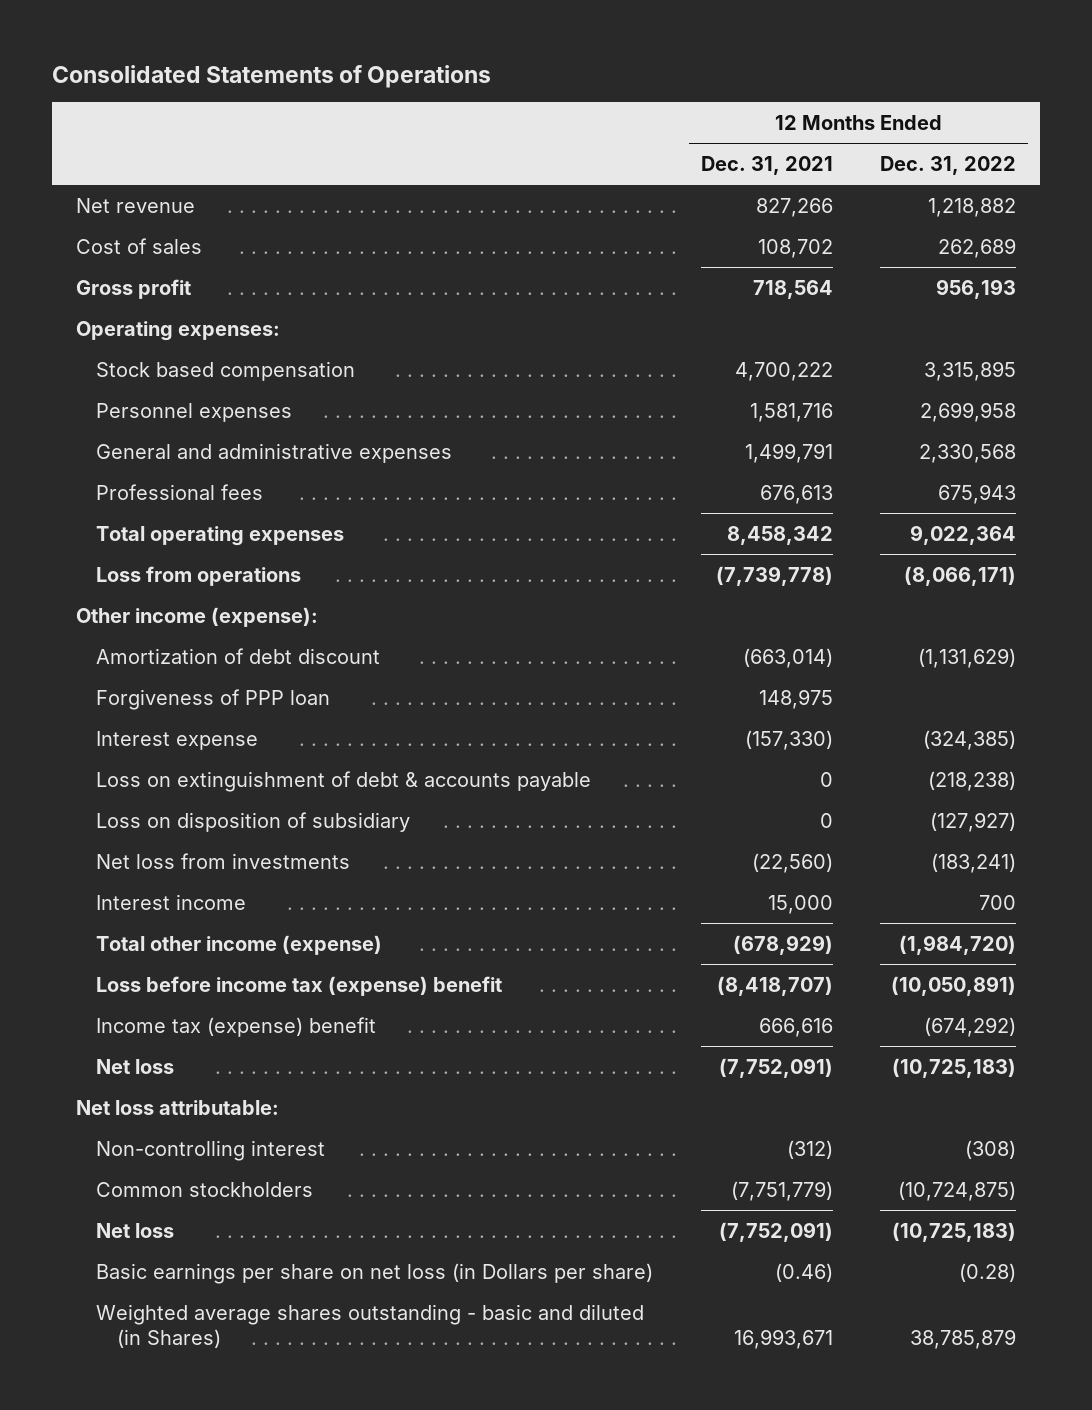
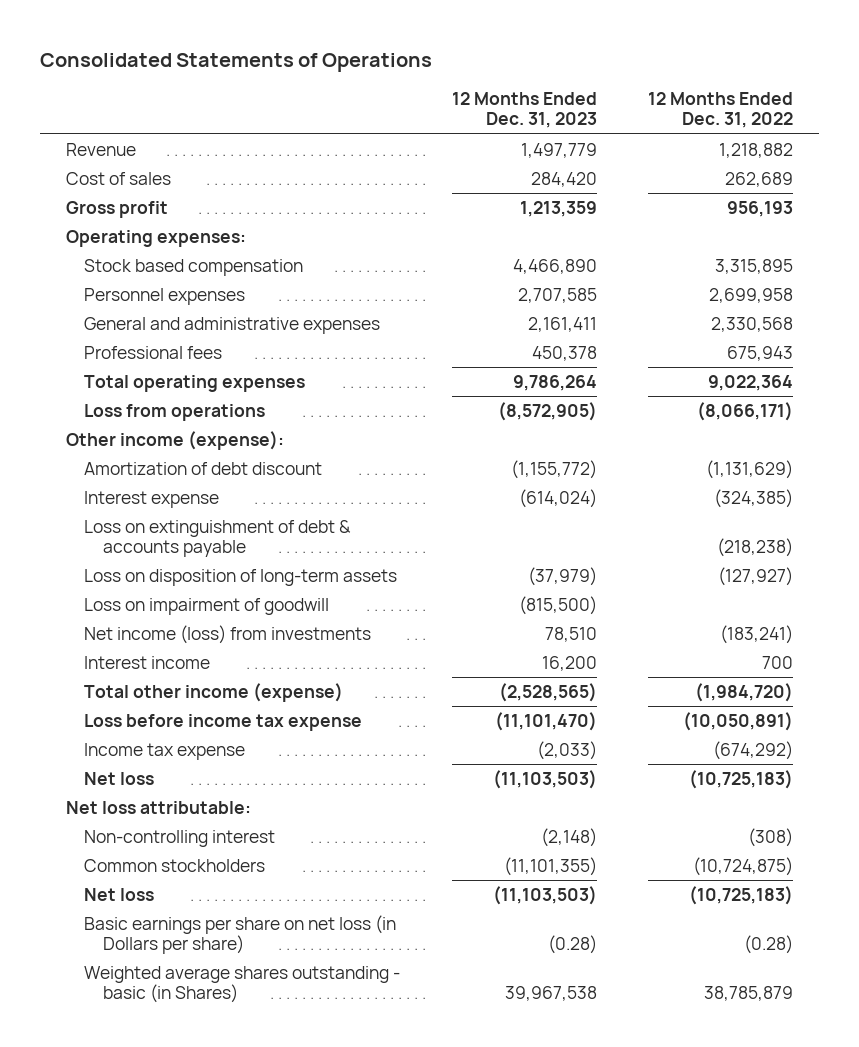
[700,155,833,175] Dec. 31, 2021 -> none
none -> [451,92,597,129] 12 Months Ended Dec. 31, 2023
[75,197,195,213] Net revenue -> [65,143,136,157] Revenue
[96,688,331,710] Forgiveness of PPP loan -> none
[96,811,411,832] Loss on disposition of subsidiary -> [84,569,398,587] Loss on disposition of long-term assets
none -> [84,598,330,616] Loss on impairment of goodwill
[96,852,351,869] Net loss from investments -> [84,625,372,645] Net income (loss) from investments
[96,975,503,996] Loss before income tax (expense) benefit -> [84,714,363,732] Loss before income tax expense
[96,1016,377,1037] Income tax (expense) benefit -> [84,743,246,761] Income tax expense
[96,1303,645,1348] Weighted average shares outstanding - basic and diluted (in Shares) -> [84,966,401,1004] Weighted average shares outstanding - basic (in Shares)

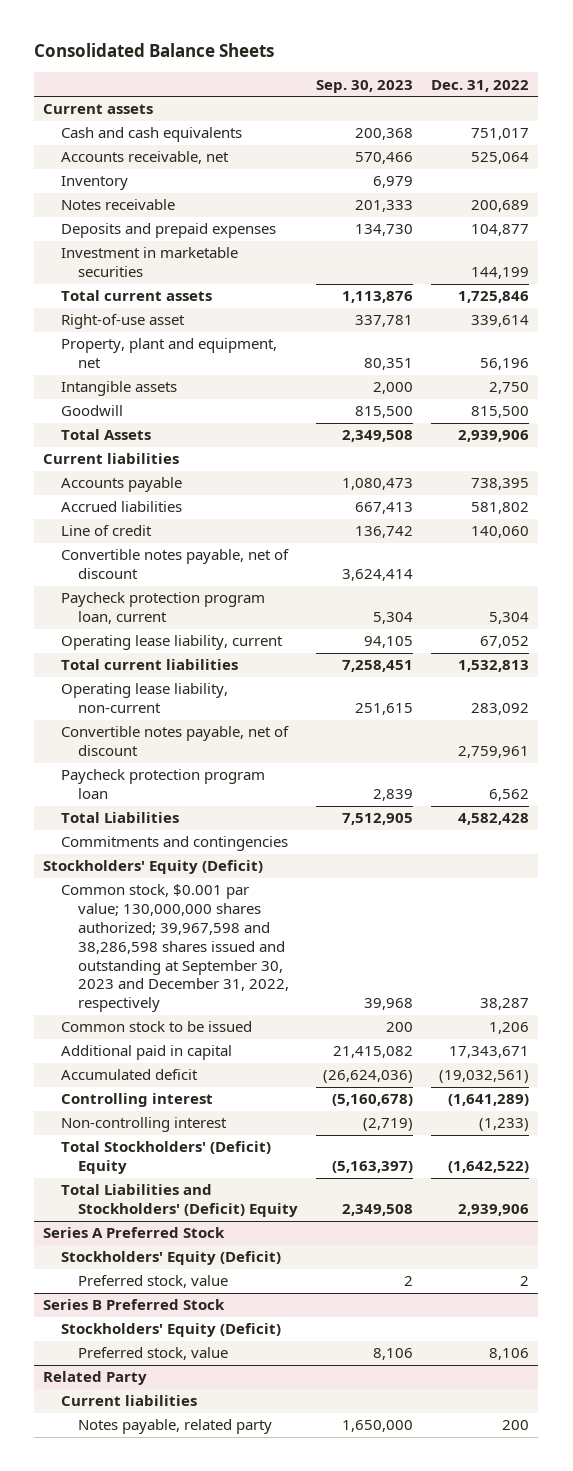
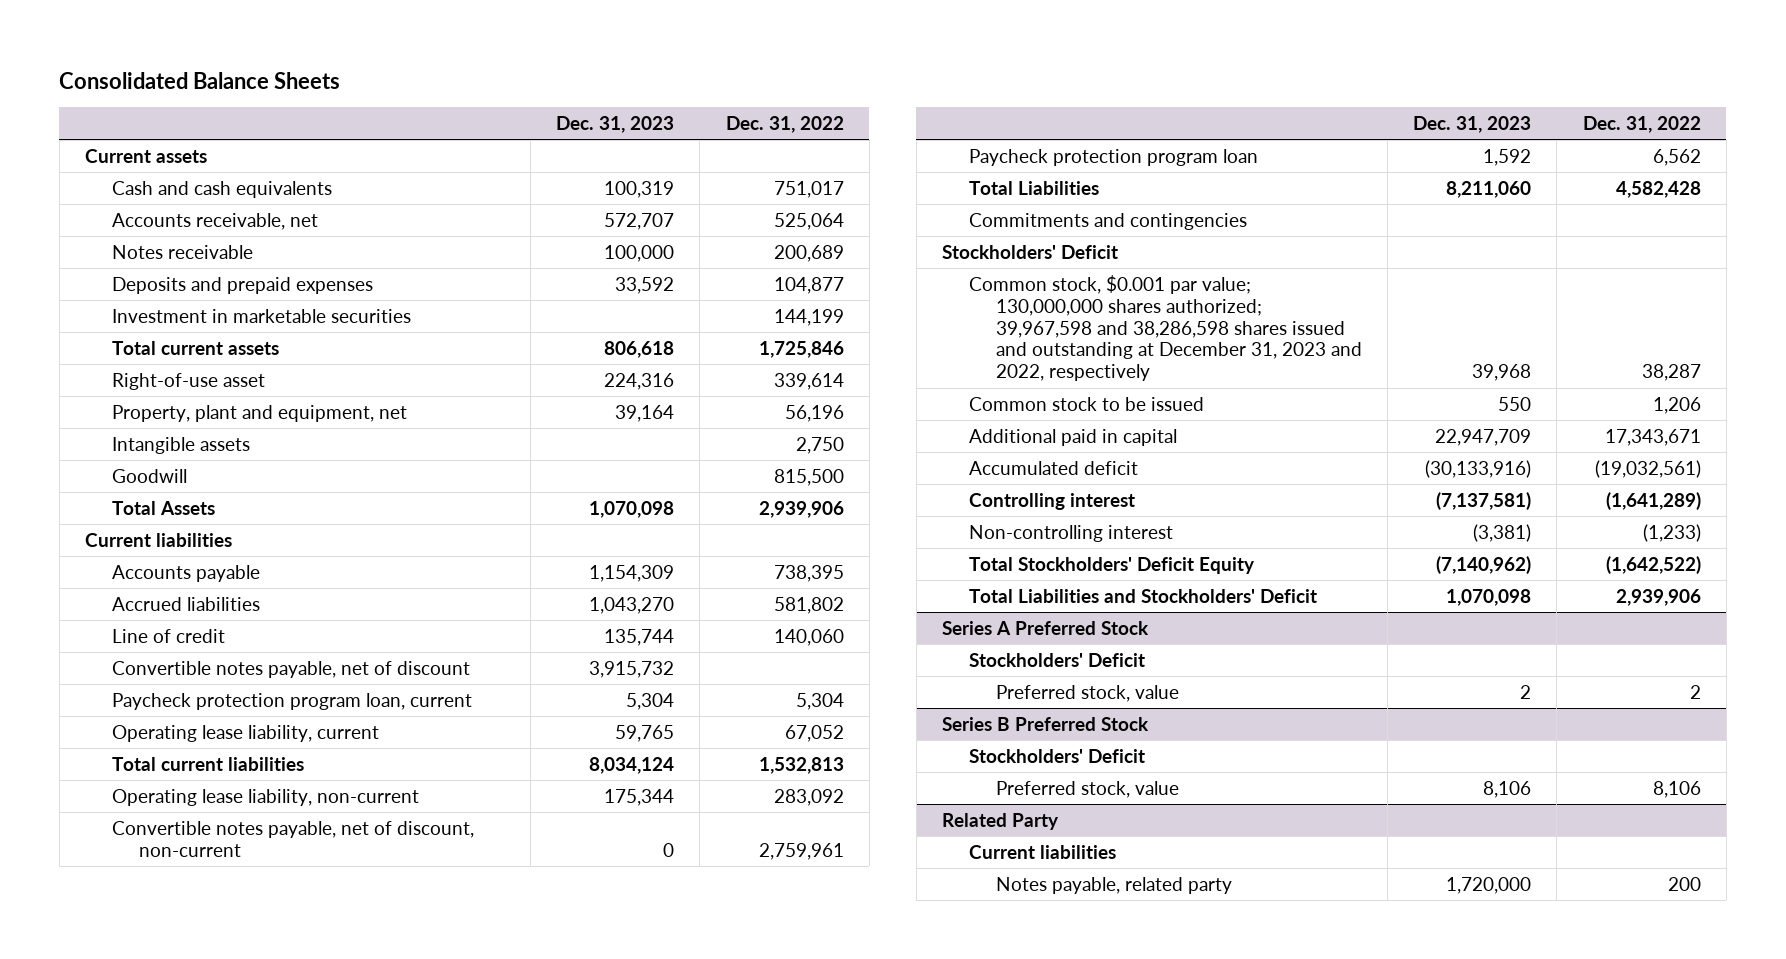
[316,79,414,93] Sep. 30, 2023 -> none
none -> [556,115,675,133] Dec. 31, 2023
[60,176,128,191] Inventory -> none
[60,726,289,757] Convertible notes payable, net of discount -> [111,820,474,857] Convertible notes payable, net of discount, non-current
[43,860,264,875] Stockholders' Equity (Deficit) -> [942,244,1119,259] Stockholders' Deficit
[60,884,289,1013] Common stock, $0.001 par value; 130,000,000 shares authorized; 39,967,598 and 38,286,598 shares issued and outstanding at September 30, 2023 and December 31, 2022, respectively -> [968,274,1362,382] Common stock, $0.001 par value; 130,000,000 shares authorized; 39,967,598 and 38,286,598 shares issued and outstanding at December 31, 2023 and 2022, respectively
[60,1141,271,1175] Total Stockholders' (Deficit) Equity -> [968,556,1255,574] Total Stockholders' Deficit Equity
[60,1184,298,1218] Total Liabilities and Stockholders' (Deficit) Equity -> [968,588,1317,603] Total Liabilities and Stockholders' Deficit
[60,1251,281,1266] Stockholders' Equity (Deficit) -> [968,652,1145,667] Stockholders' Deficit
[60,1323,281,1338] Stockholders' Equity (Deficit) -> [968,748,1145,763] Stockholders' Deficit

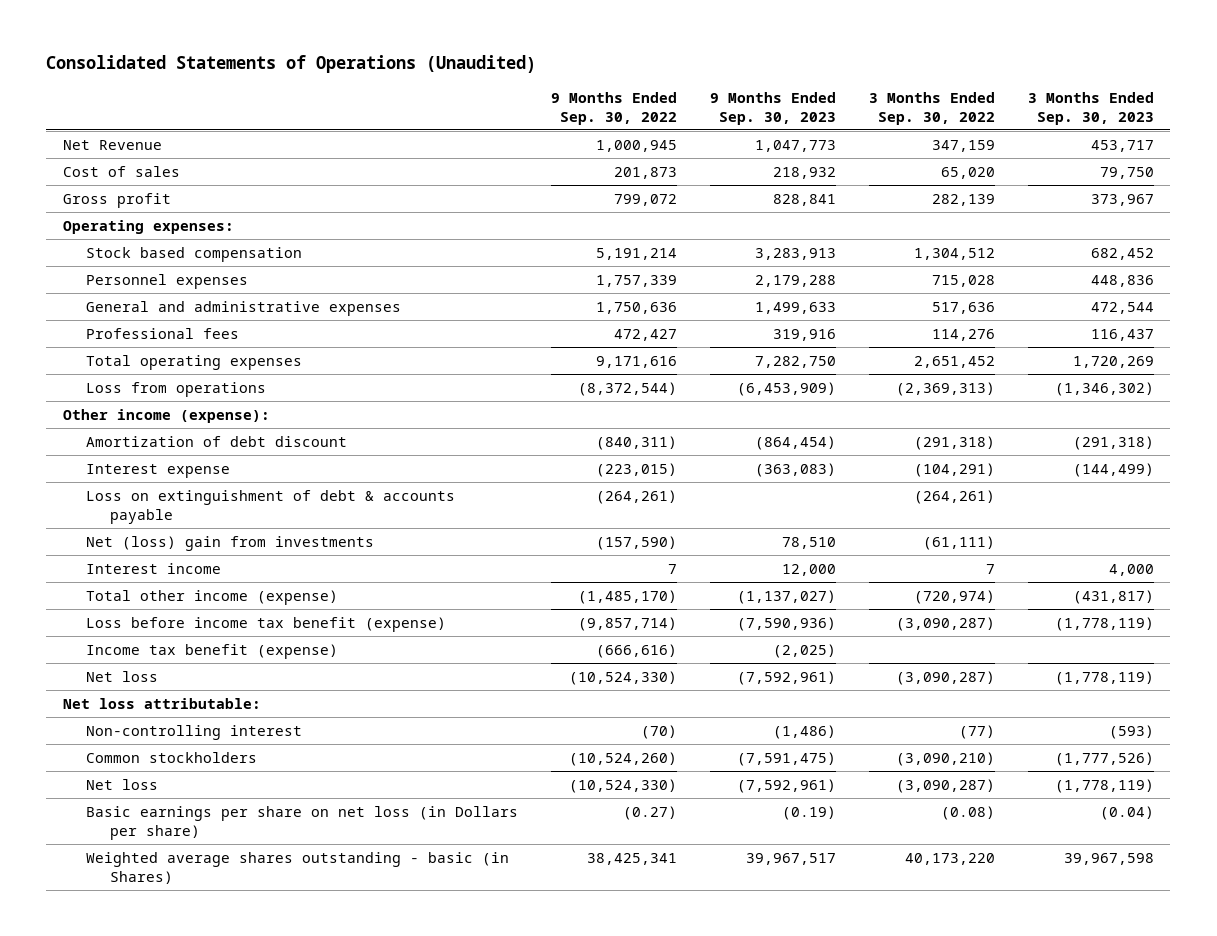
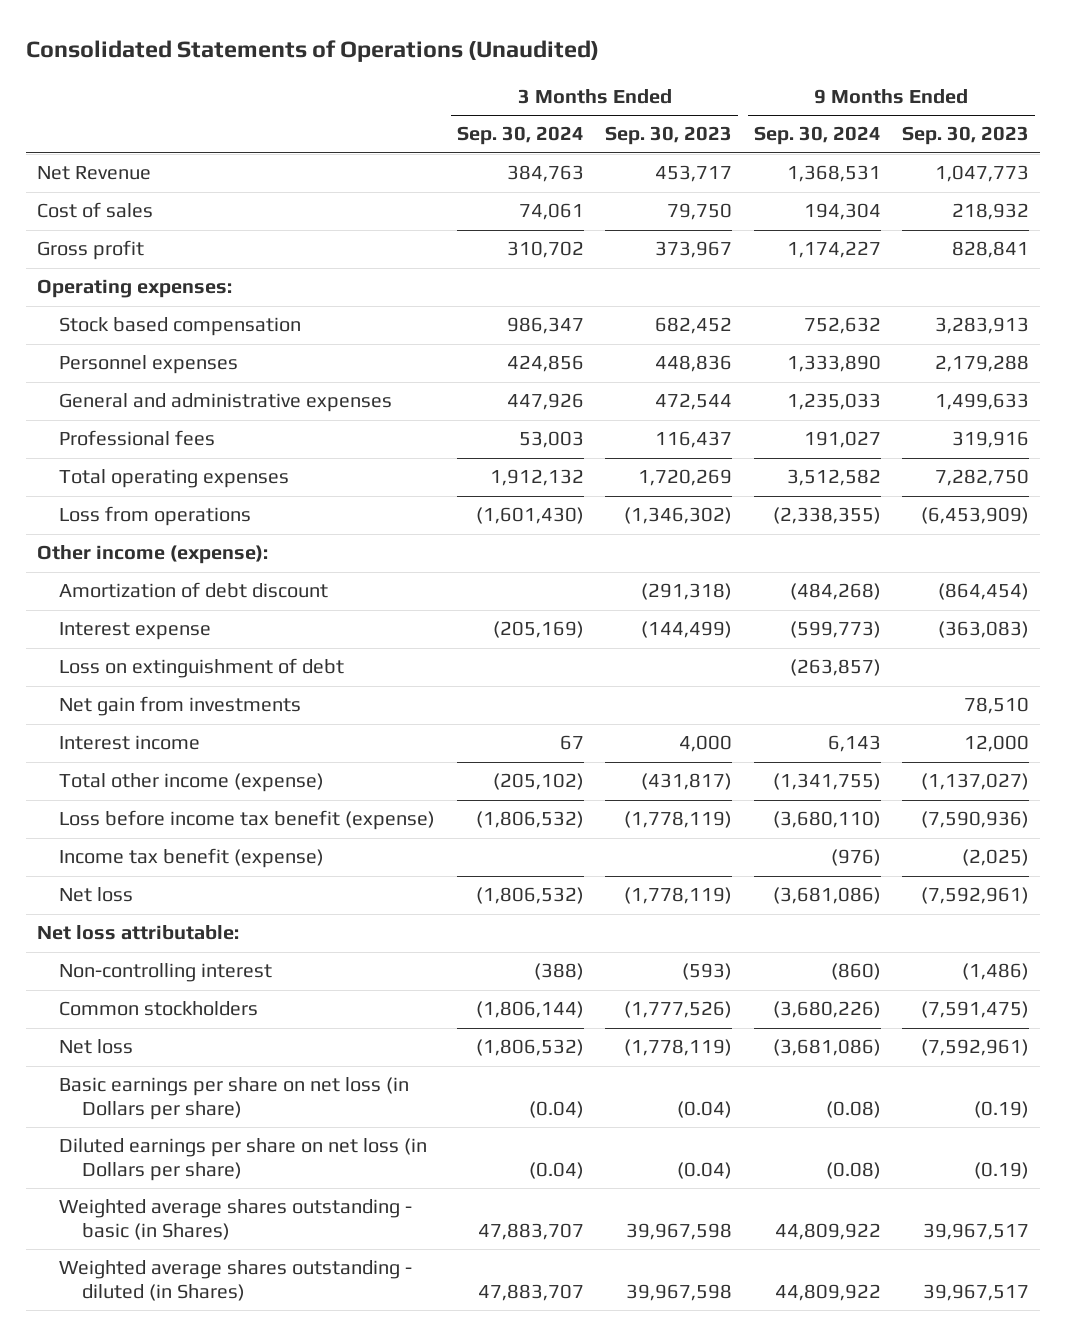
[551,91,678,125] 9 Months Ended Sep. 30, 2022 -> none
[868,91,995,125] 3 Months Ended Sep. 30, 2022 -> none
none -> [456,126,584,146] Sep. 30, 2024
none -> [753,126,881,146] Sep. 30, 2024
[86,489,456,524] Loss on extinguishment of debt & accounts payable -> [59,658,345,679] Loss on extinguishment of debt
[86,535,375,551] Net (loss) gain from investments -> [59,696,302,717] Net gain from investments
none -> [59,1138,428,1182] Diluted earnings per share on net loss (in Dollars per share)
none -> [59,1260,413,1302] Weighted average shares outstanding - diluted (in Shares)

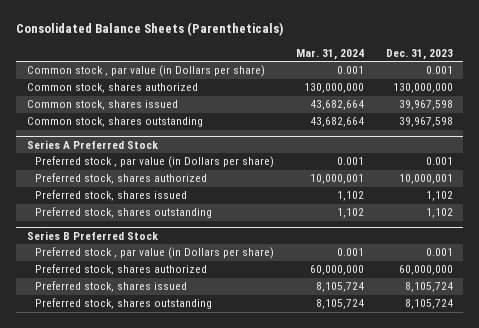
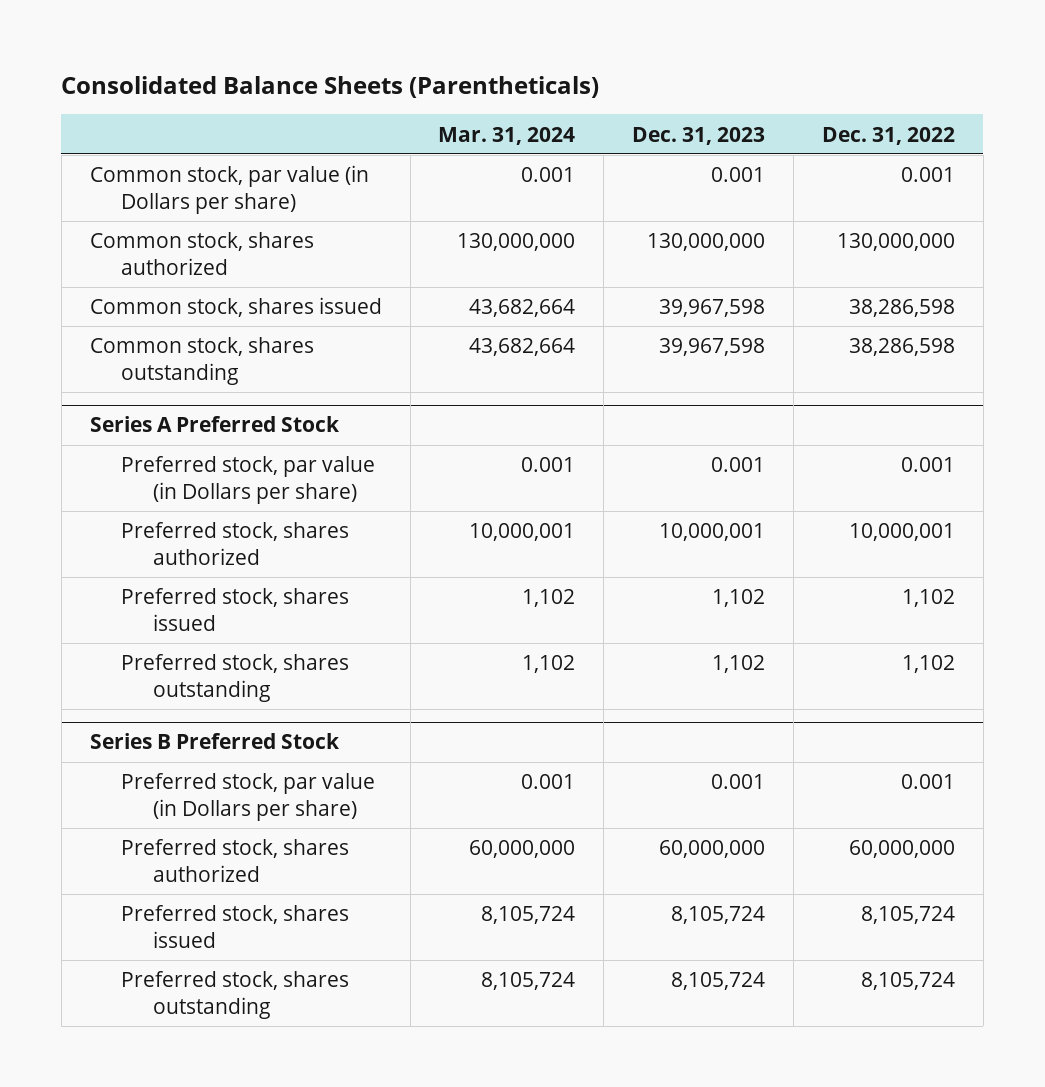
none -> [822,126,956,145] Dec. 31, 2022
[26,65,265,78] Common stock , par value (in Dollars per share) -> [89,165,369,214] Common stock, par value (in Dollars per share)
[35,156,275,169] Preferred stock , par value (in Dollars per share) -> [121,456,376,504] Preferred stock, par value (in Dollars per share)
[35,247,275,260] Preferred stock , par value (in Dollars per share) -> [121,773,376,821] Preferred stock, par value (in Dollars per share)

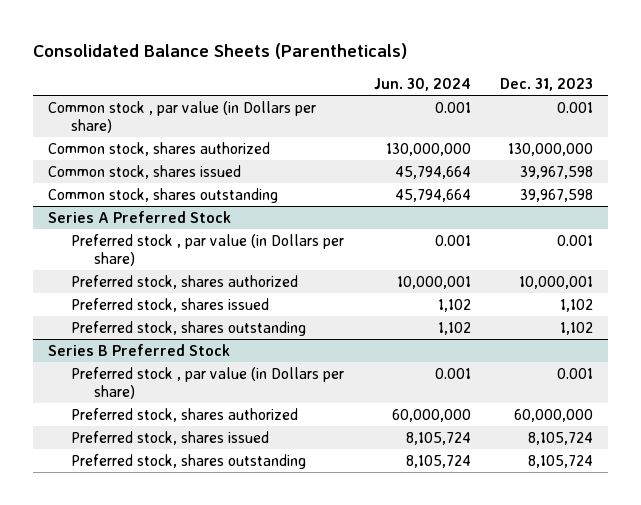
[438,126,576,145] Mar. 31, 2024 -> none
[822,126,956,145] Dec. 31, 2022 -> none
none -> [373,77,471,91] Jun. 30, 2024
[89,165,369,214] Common stock, par value (in Dollars per share) -> [47,100,316,133] Common stock , par value (in Dollars per share)
[121,456,376,504] Preferred stock, par value (in Dollars per share) -> [70,233,344,266] Preferred stock , par value (in Dollars per share)
[121,773,376,821] Preferred stock, par value (in Dollars per share) -> [70,366,344,399] Preferred stock , par value (in Dollars per share)

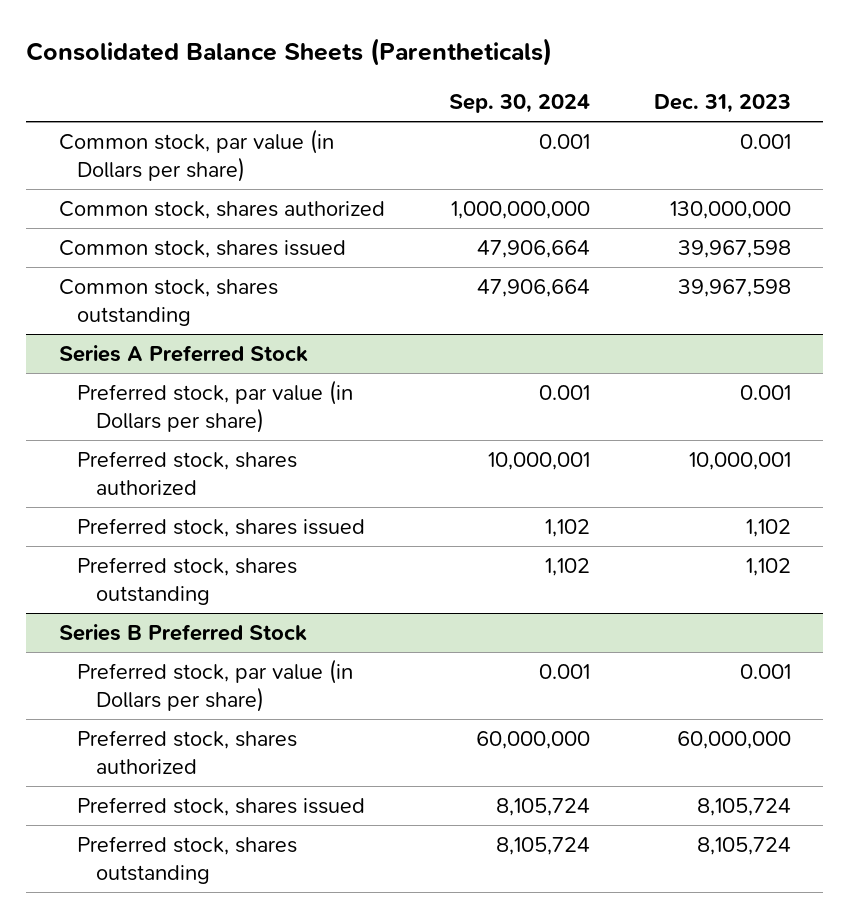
[373,77,471,91] Jun. 30, 2024 -> none
none -> [448,94,590,114] Sep. 30, 2024
[47,100,316,133] Common stock , par value (in Dollars per share) -> [58,128,334,182] Common stock, par value (in Dollars per share)
[70,233,344,266] Preferred stock , par value (in Dollars per share) -> [77,379,354,433] Preferred stock, par value (in Dollars per share)
[70,366,344,399] Preferred stock , par value (in Dollars per share) -> [77,658,354,712] Preferred stock, par value (in Dollars per share)

